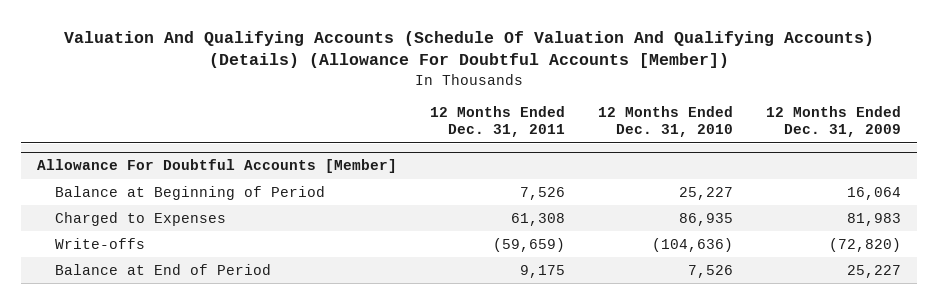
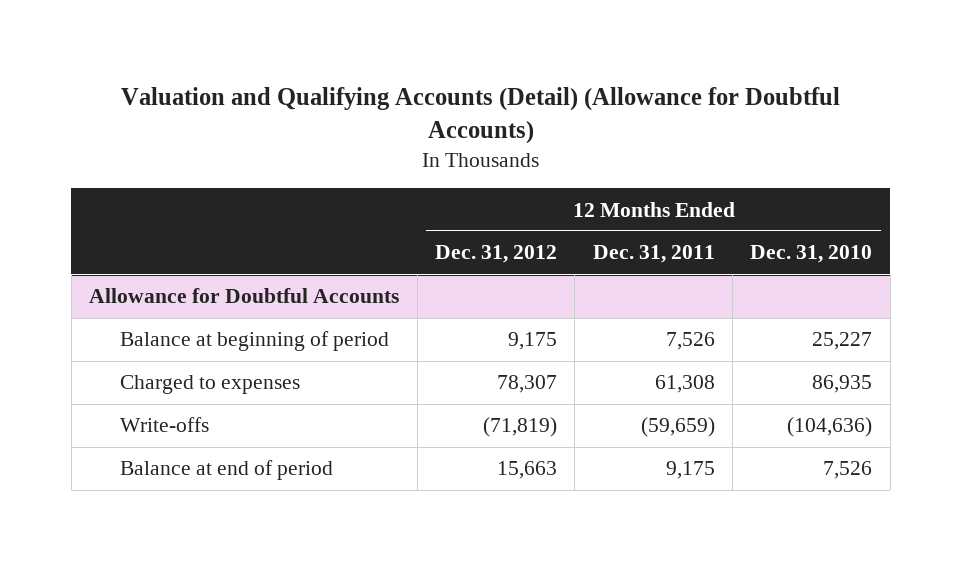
[63,30,874,69] Valuation And Qualifying Accounts (Schedule Of Valuation And Qualifying Accounts) (Details) (Allowance For Doubtful Accounts [Member]) -> [120,86,840,144] Valuation and Qualifying Accounts (Detail) (Allowance for Doubtful Accounts)
[765,106,901,138] 12 Months Ended Dec. 31, 2009 -> none
none -> [435,245,558,264] Dec. 31, 2012
[36,159,397,174] Allowance For Doubtful Accounts [Member] -> [89,288,400,304] Allowance for Doubtful Accounts
[54,185,325,200] Balance at Beginning of Period -> [120,331,390,352] Balance at beginning of period
[54,211,226,226] Charged to Expenses -> [120,375,301,395] Charged to expenses
[54,263,271,275] Balance at End of Period -> [120,460,334,481] Balance at end of period

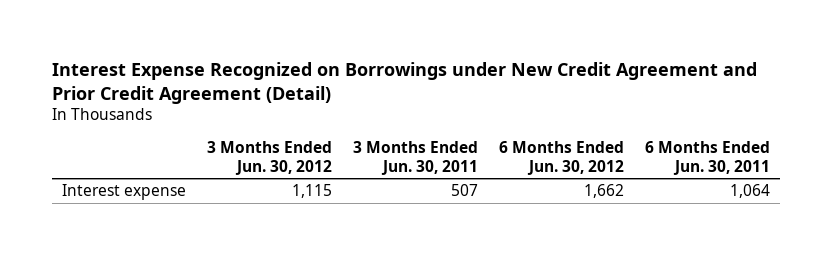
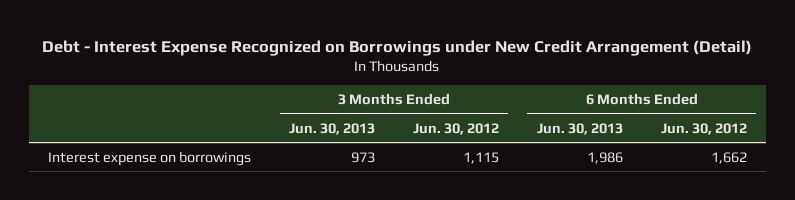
[51,61,757,104] Interest Expense Recognized on Borrowings under New Credit Agreement and Prior Credit Agreement (Detail) -> [42,39,753,56] Debt - Interest Expense Recognized on Borrowings under New Credit Arrangement (Detail)
[352,141,478,175] 3 Months Ended Jun. 30, 2011 -> none
[644,141,770,175] 6 Months Ended Jun. 30, 2011 -> none
none -> [289,122,376,135] Jun. 30, 2013
none -> [536,122,623,135] Jun. 30, 2013
[61,184,186,201] Interest expense -> [48,150,252,166] Interest expense on borrowings

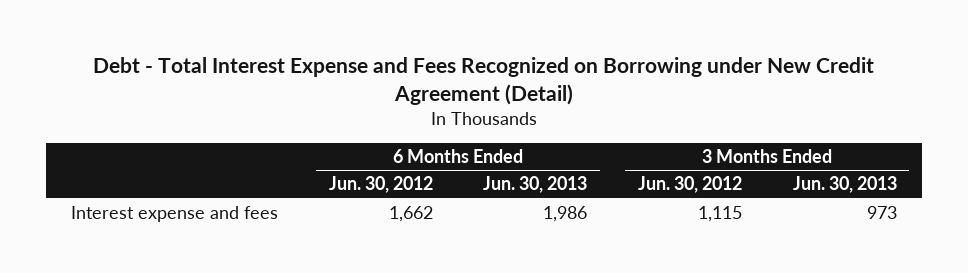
[42,39,753,56] Debt - Interest Expense Recognized on Borrowings under New Credit Arrangement (Detail) -> [92,57,874,105] Debt - Total Interest Expense and Fees Recognized on Borrowing under New Credit Agreement (Detail)
[48,150,252,166] Interest expense on borrowings -> [71,206,279,223] Interest expense and fees

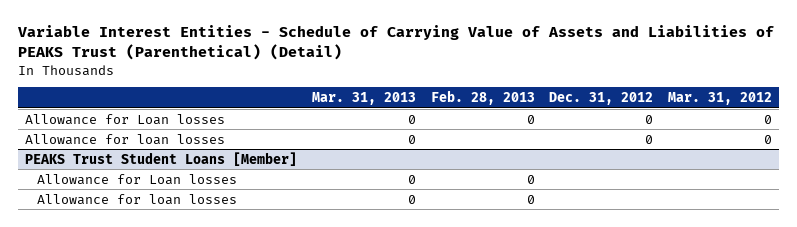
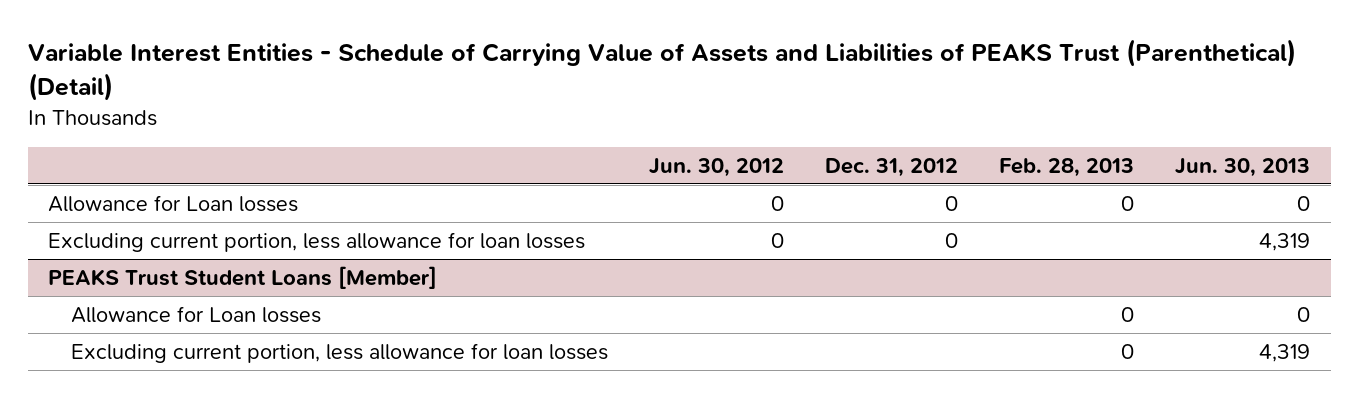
[311,91,416,105] Mar. 31, 2013 -> none
[668,91,773,105] Mar. 31, 2012 -> none
none -> [648,157,784,177] Jun. 30, 2012
none -> [1175,157,1311,177] Jun. 30, 2013
[24,133,225,145] Allowance for loan losses -> [48,232,586,253] Excluding current portion, less allowance for loan losses
[37,193,238,205] Allowance for loan losses -> [70,343,608,364] Excluding current portion, less allowance for loan losses

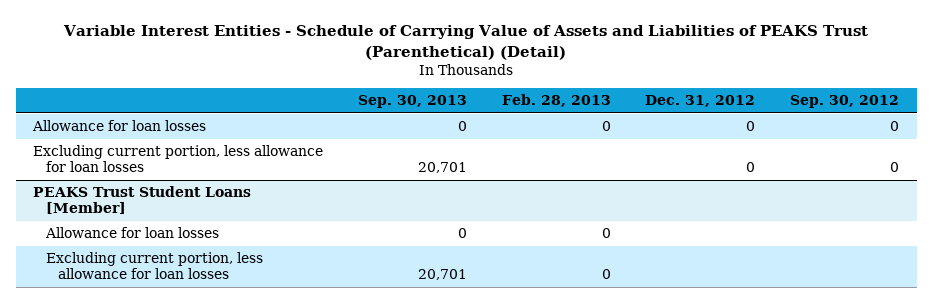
[648,157,784,177] Jun. 30, 2012 -> none
[1175,157,1311,177] Jun. 30, 2013 -> none
none -> [357,95,467,109] Sep. 30, 2013
none -> [790,95,900,109] Sep. 30, 2012
[48,195,299,213] Allowance for Loan losses -> [32,120,207,132] Allowance for loan losses
[70,306,321,324] Allowance for Loan losses -> [44,227,219,239] Allowance for loan losses

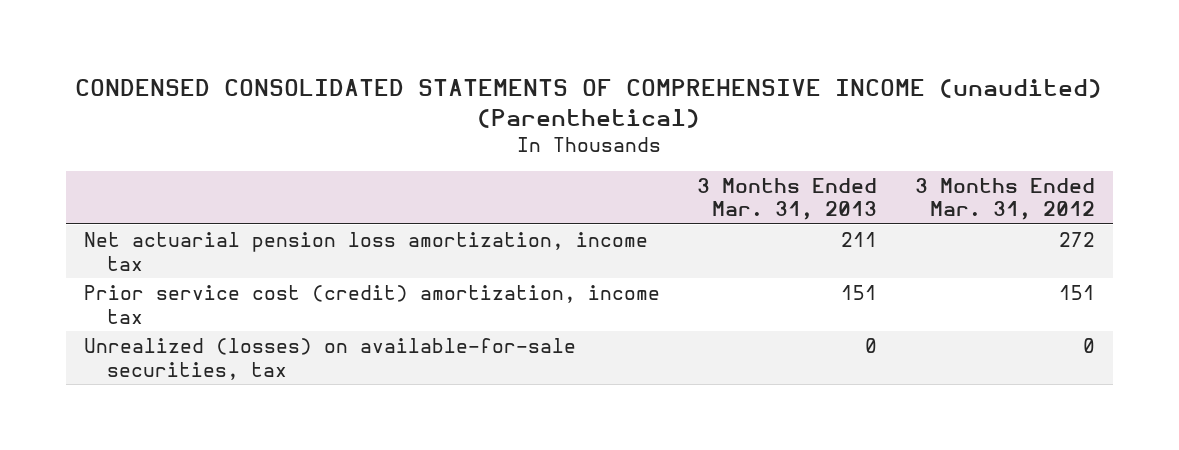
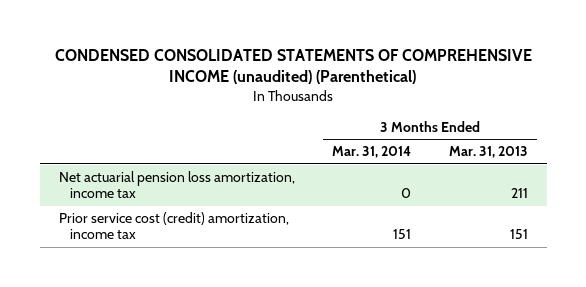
[914,178,1095,221] 3 Months Ended Mar. 31, 2012 -> none
none -> [332,146,412,159] Mar. 31, 2014
[84,338,577,380] Unrealized (losses) on available-for-sale securities, tax -> none

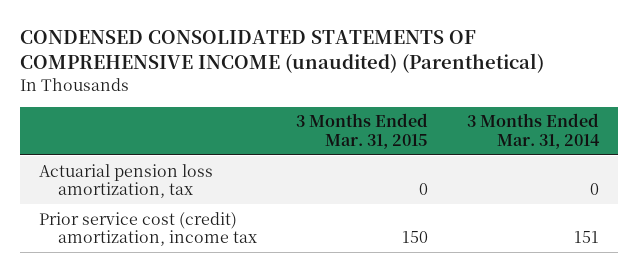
[448,146,528,159] Mar. 31, 2013 -> none
none -> [295,113,428,149] 3 Months Ended Mar. 31, 2015
[58,171,295,199] Net actuarial pension loss amortization, income tax -> [38,163,213,198] Actuarial pension loss amortization, tax

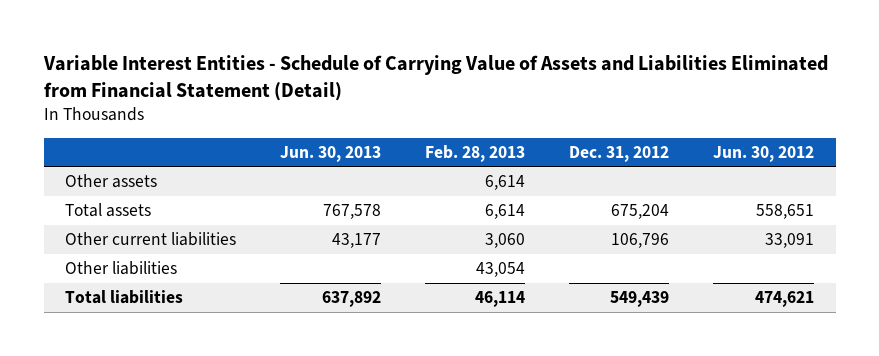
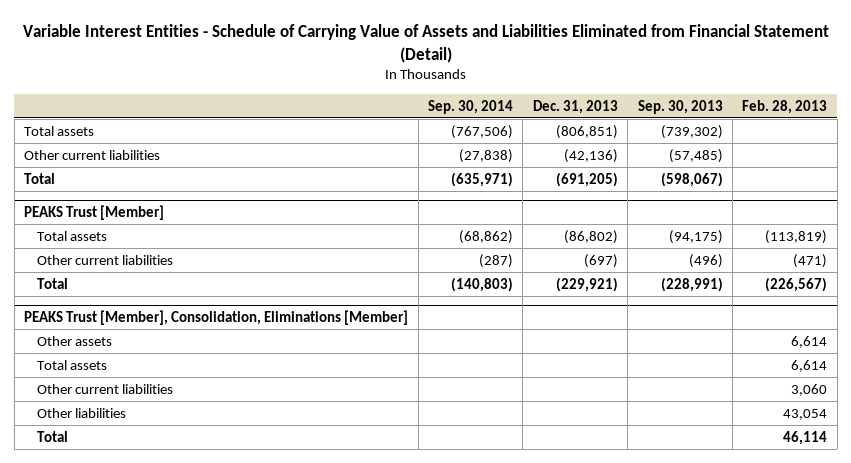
[280,145,382,162] Jun. 30, 2013 -> none
[568,145,669,162] Dec. 31, 2012 -> none
[712,145,814,162] Jun. 30, 2012 -> none
none -> [427,99,513,114] Sep. 30, 2014
none -> [532,99,618,114] Dec. 31, 2013
none -> [637,99,723,114] Sep. 30, 2013
none -> [24,125,95,136] Total assets
none -> [24,149,161,160] Other current liabilities
none -> [24,172,56,184] Total
none -> [24,204,165,220] PEAKS Trust [Member]
none -> [37,230,108,241] Total assets
none -> [37,254,174,265] Other current liabilities
none -> [37,277,69,289] Total
none -> [24,309,409,325] PEAKS Trust [Member], Consolidation, Eliminations [Member]
[65,290,184,305] Total liabilities -> [37,430,69,442] Total

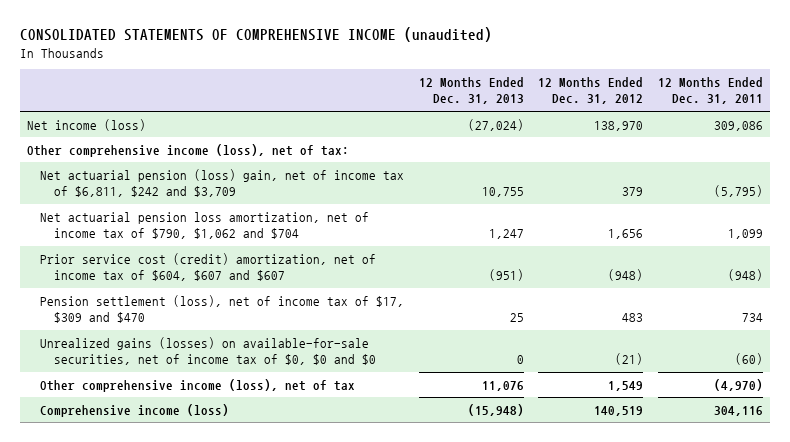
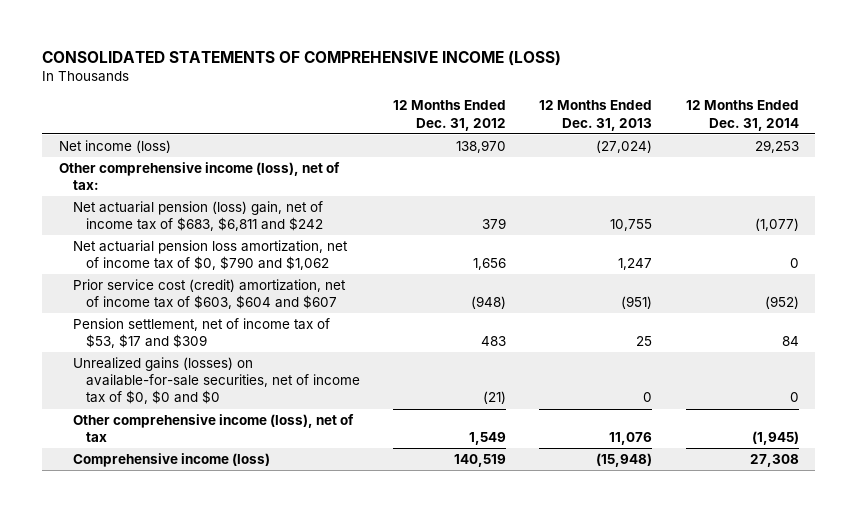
[19,27,492,43] CONSOLIDATED STATEMENTS OF COMPREHENSIVE INCOME (unaudited) -> [42,51,562,67] CONSOLIDATED STATEMENTS OF COMPREHENSIVE INCOME (LOSS)
[658,77,764,105] 12 Months Ended Dec. 31, 2011 -> none
none -> [685,100,799,131] 12 Months Ended Dec. 31, 2014
[40,168,405,198] Net actuarial pension (loss) gain, net of income tax of $6,811, $242 and $3,709 -> [72,200,324,232] Net actuarial pension (loss) gain, net of income tax of $683, $6,811 and $242
[40,211,370,240] Net actuarial pension loss amortization, net of income tax of $790, $1,062 and $704 -> [72,239,348,271] Net actuarial pension loss amortization, net of income tax of $0, $790 and $1,062
[40,252,377,282] Prior service cost (credit) amortization, net of income tax of $604, $607 and $607 -> [72,278,346,310] Prior service cost (credit) amortization, net of income tax of $603, $604 and $607
[40,294,405,324] Pension settlement (loss), net of income tax of $17, $309 and $470 -> [72,317,330,349] Pension settlement, net of income tax of $53, $17 and $309

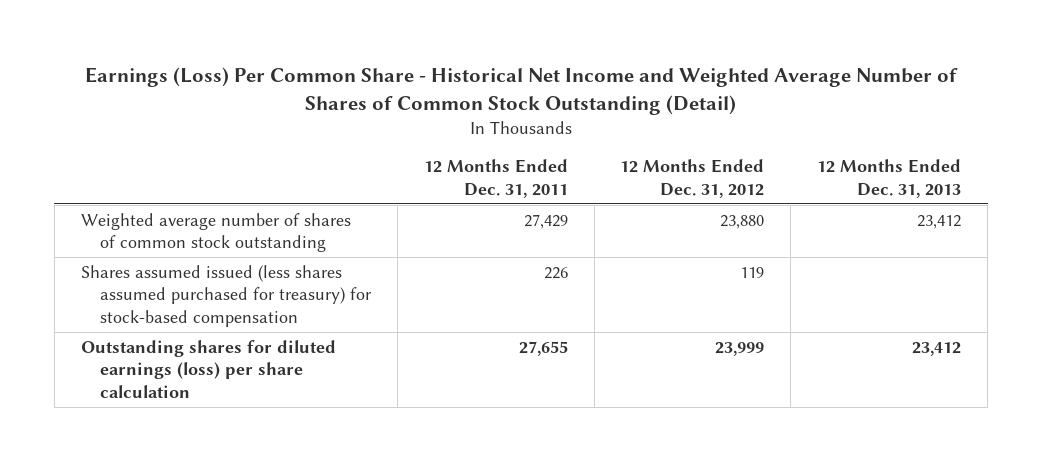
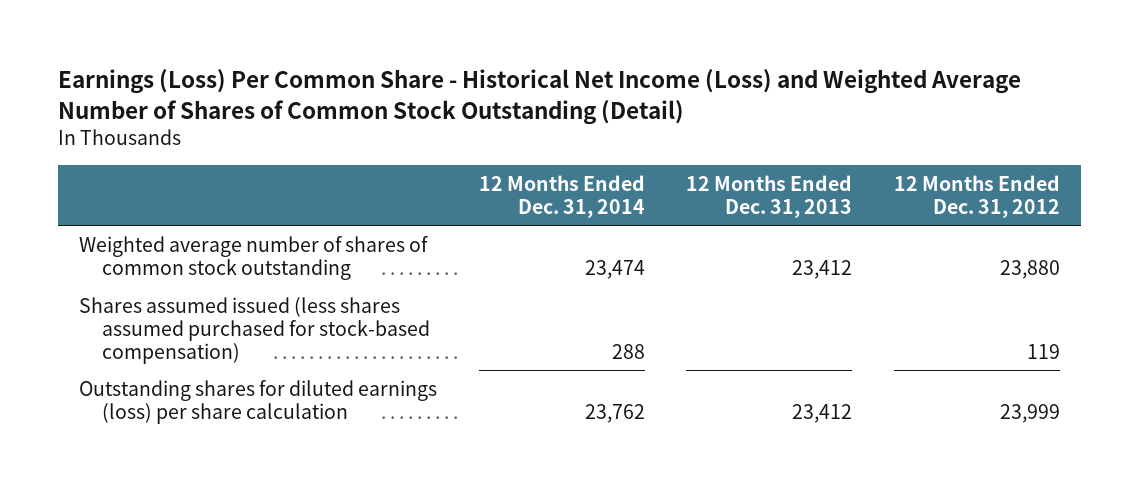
[84,66,958,115] Earnings (Loss) Per Common Share - Historical Net Income and Weighted Average Number of Shares of Common Stock Outstanding (Detail) -> [57,69,1021,125] Earnings (Loss) Per Common Share - Historical Net Income (Loss) and Weighted Average Number of Shares of Common Stock Outstanding (Detail)
[423,159,568,198] 12 Months Ended Dec. 31, 2011 -> none
none -> [478,174,645,218] 12 Months Ended Dec. 31, 2014
[80,264,372,327] Shares assumed issued (less shares assumed purchased for treasury) for stock-based compensation -> [78,297,431,364] Shares assumed issued (less shares assumed purchased for stock-based compensation)

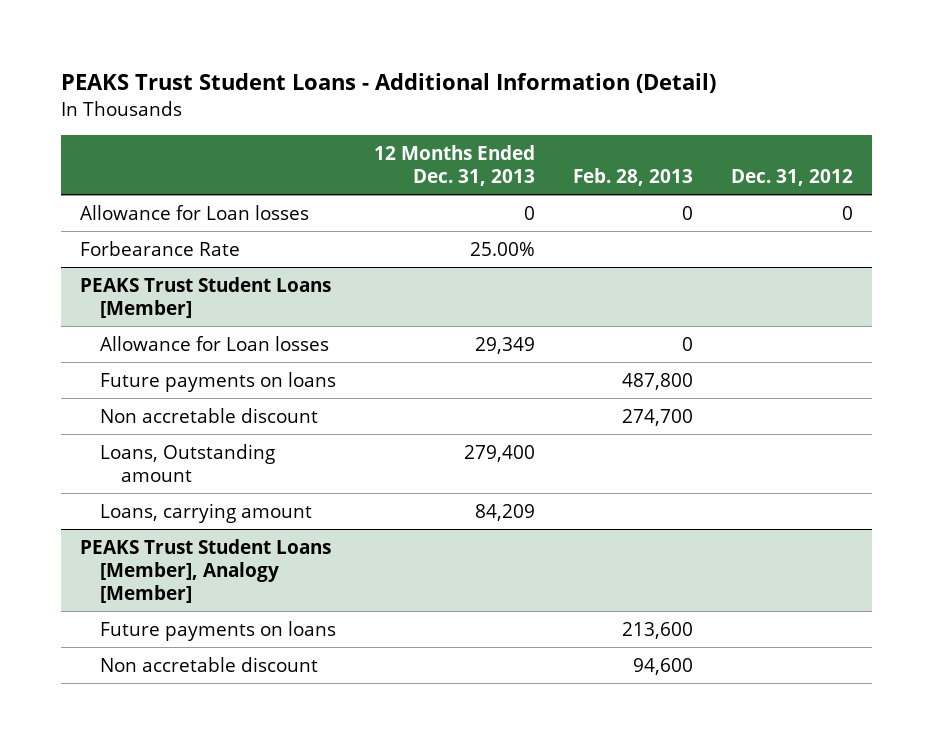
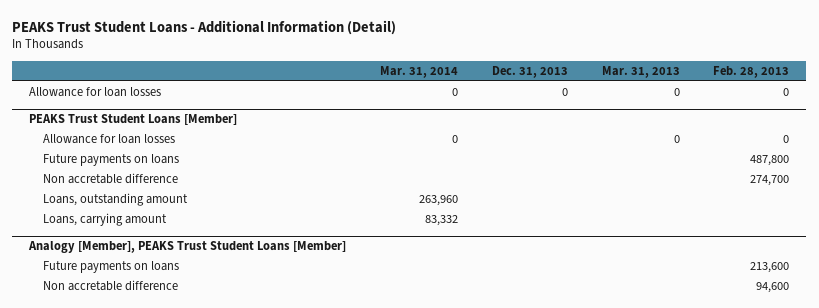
[374,144,536,187] 12 Months Ended Dec. 31, 2013 -> none
[731,169,854,187] Dec. 31, 2012 -> none
none -> [380,65,459,78] Mar. 31, 2014
none -> [491,65,568,78] Dec. 31, 2013
none -> [601,65,680,78] Mar. 31, 2013
[79,240,240,256] Forbearance Rate -> none
[79,204,309,220] Allowance for Loan losses -> [29,87,162,98] Allowance for loan losses
[100,335,330,351] Allowance for Loan losses -> [42,134,175,145] Allowance for loan losses
[100,407,319,423] Non accretable discount -> [42,173,178,185] Non accretable difference
[100,443,276,483] Loans, Outstanding amount -> [42,193,188,207] Loans, outstanding amount
[79,538,331,604] PEAKS Trust Student Loans [Member], Analogy [Member] -> [28,241,347,254] Analogy [Member], PEAKS Trust Student Loans [Member]
[100,656,319,672] Non accretable discount -> [42,280,178,292] Non accretable difference

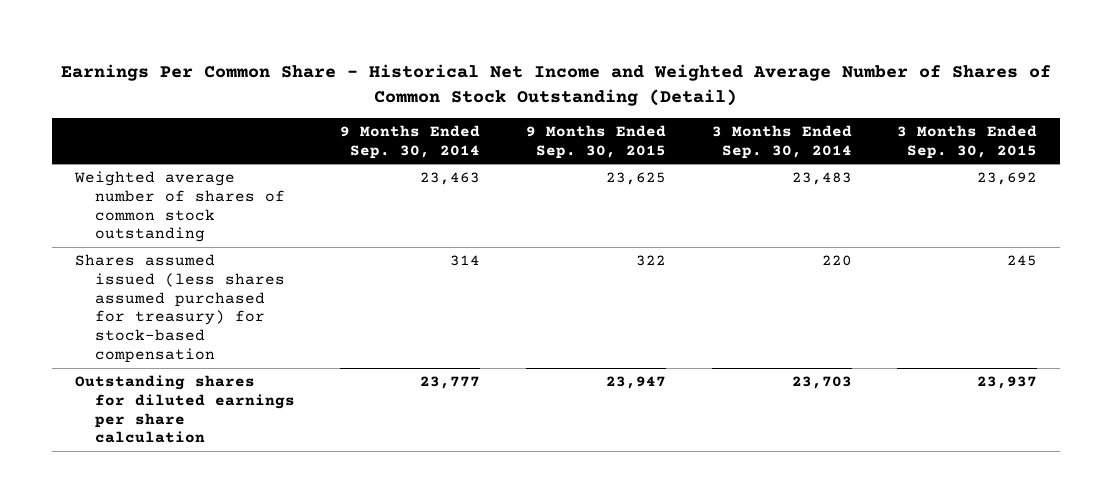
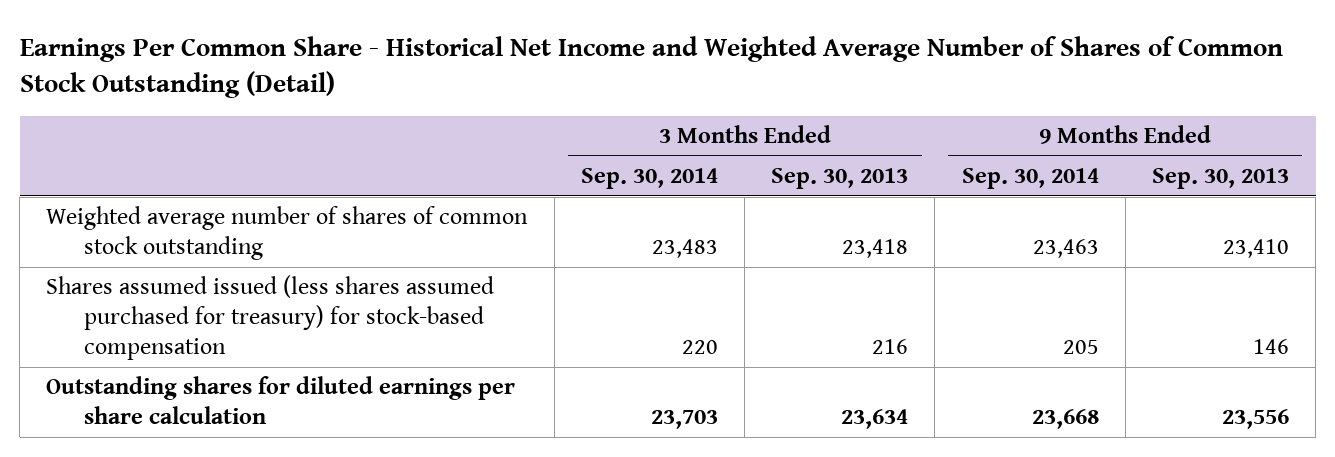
[526,125,667,159] 9 Months Ended Sep. 30, 2015 -> none
[897,125,1038,159] 3 Months Ended Sep. 30, 2015 -> none
none -> [771,168,909,190] Sep. 30, 2013
none -> [1151,168,1289,190] Sep. 30, 2013
[450,254,481,266] 314 -> [1062,339,1099,354] 205
[420,375,481,389] 23,777 -> [1031,409,1099,430] 23,668

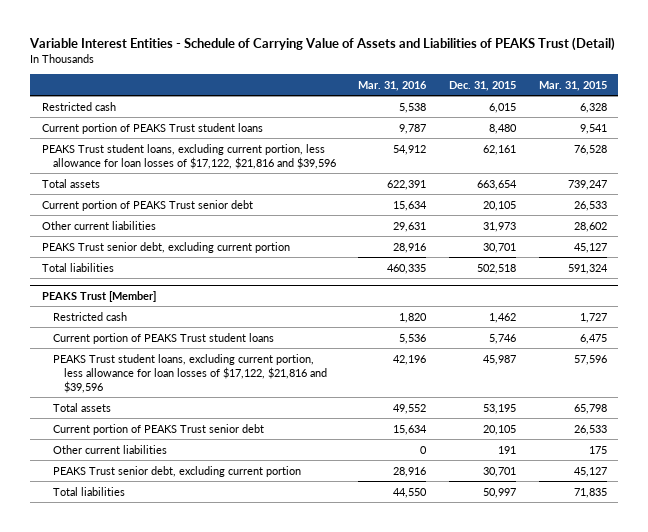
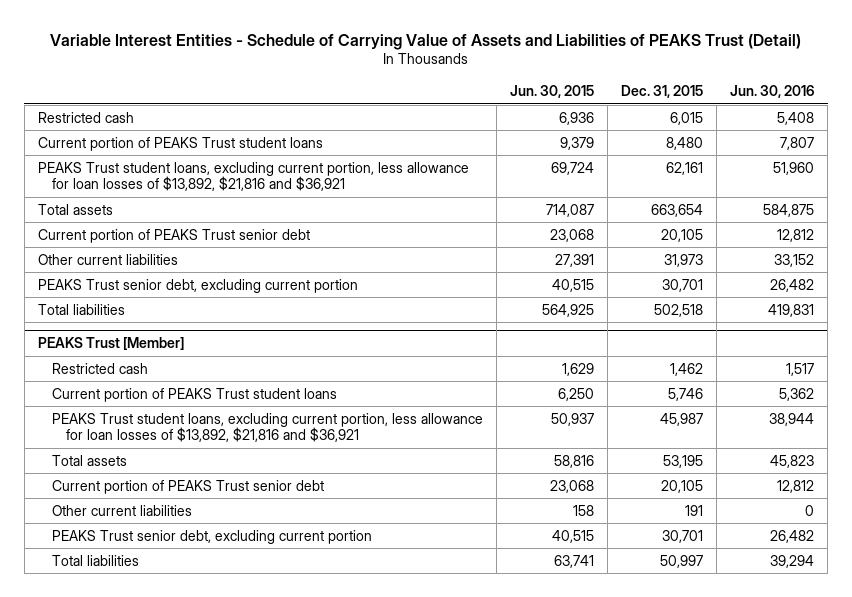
[358,80,428,91] Mar. 31, 2016 -> none
[538,80,607,91] Mar. 31, 2015 -> none
none -> [510,85,595,99] Jun. 30, 2015
none -> [730,85,815,99] Jun. 30, 2016
[41,143,336,169] PEAKS Trust student loans, excluding current portion, less allowance for loan losses of $17,122, $21,816 and $39,596 -> [37,161,469,192] PEAKS Trust student loans, excluding current portion, less allowance for loan losses of $13,892, $21,816 and $36,921
[52,353,327,393] PEAKS Trust student loans, excluding current portion, less allowance for loan losses of $17,122, $21,816 and $39,596 -> [51,412,483,443] PEAKS Trust student loans, excluding current portion, less allowance for loan losses of $13,892, $21,816 and $36,921

